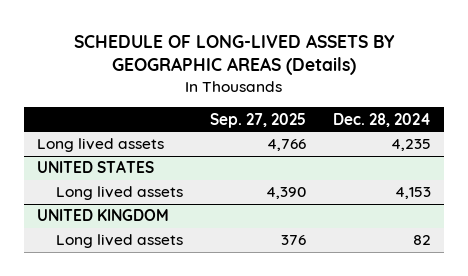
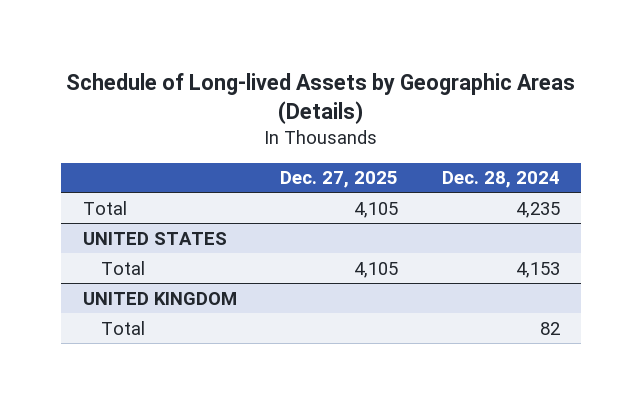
[73,33,395,76] SCHEDULE OF LONG-LIVED ASSETS BY GEOGRAPHIC AREAS (Details) -> [66,72,576,124] Schedule of Long-lived Assets by Geographic Areas (Details)
[209,112,306,128] Sep. 27, 2025 -> none
none -> [280,171,399,189] Dec. 27, 2025
[37,138,165,153] Long lived assets -> [82,200,127,215] Total
[55,186,183,201] Long lived assets -> [100,260,145,275] Total
[55,234,183,249] Long lived assets -> [100,320,145,335] Total

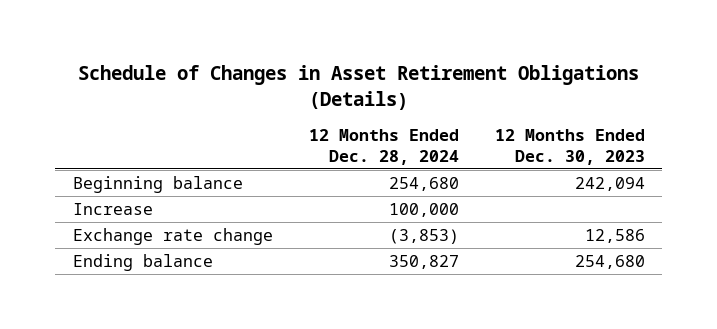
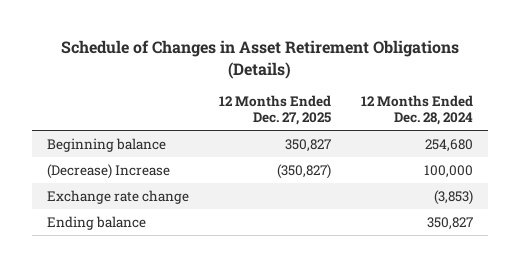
[494,128,645,165] 12 Months Ended Dec. 30, 2023 -> none
none -> [219,94,332,126] 12 Months Ended Dec. 27, 2025
[72,202,153,215] Increase -> [47,163,171,179] (Decrease) Increase

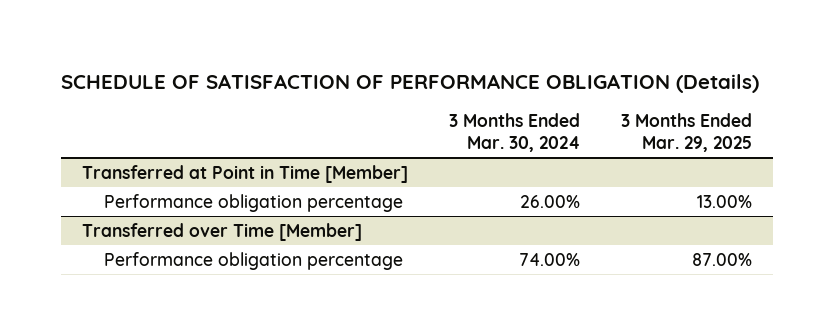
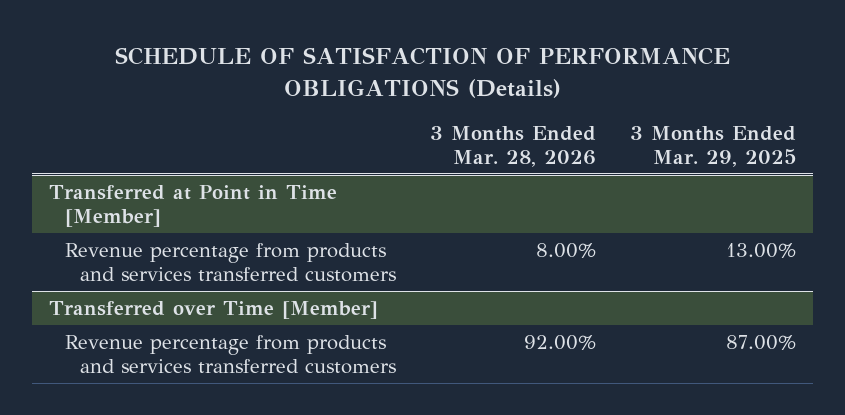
[61,73,760,93] SCHEDULE OF SATISFACTION OF PERFORMANCE OBLIGATION (Details) -> [115,46,731,98] SCHEDULE OF SATISFACTION OF PERFORMANCE OBLIGATIONS (Details)
[448,112,580,153] 3 Months Ended Mar. 30, 2024 -> none
none -> [429,126,596,167] 3 Months Ended Mar. 28, 2026
[103,193,403,212] Performance obligation percentage -> none
none -> [64,243,397,282] Revenue percentage from products and services transferred customers
[103,251,403,270] Performance obligation percentage -> none
none -> [64,335,397,374] Revenue percentage from products and services transferred customers

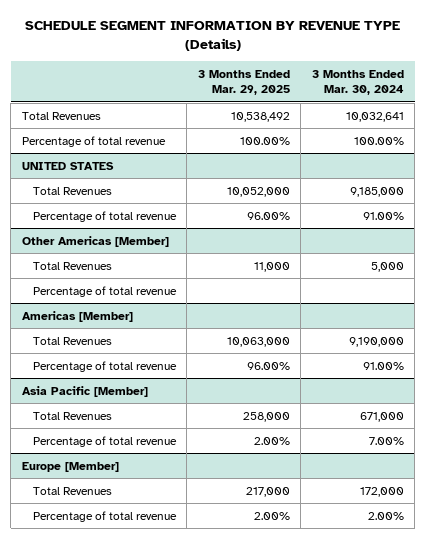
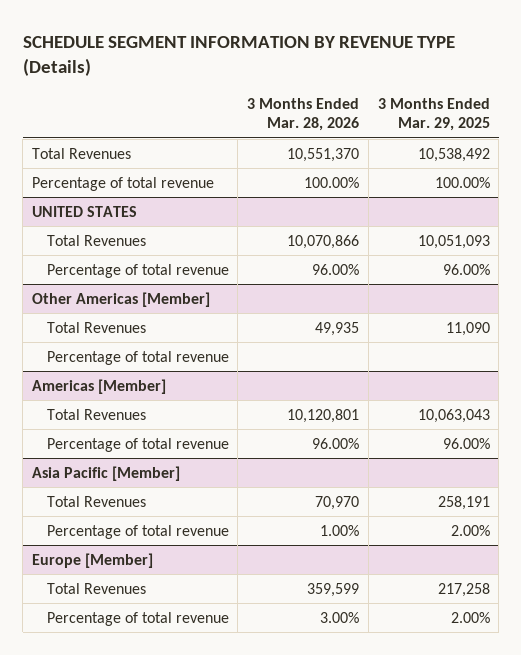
[311,69,404,96] 3 Months Ended Mar. 30, 2024 -> none
none -> [247,97,360,132] 3 Months Ended Mar. 28, 2026
[226,186,290,197] 10,052,000 -> [417,234,490,249] 10,051,093
[253,261,290,272] 11,000 -> [445,321,490,336] 11,090
[226,336,290,347] 10,063,000 -> [417,408,490,423] 10,063,043
[242,411,290,422] 258,000 -> [437,495,490,510] 258,191
[245,486,290,497] 217,000 -> [437,582,490,597] 217,258

